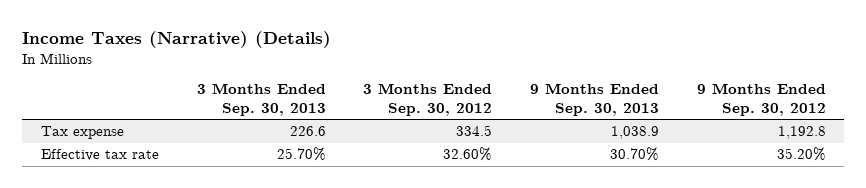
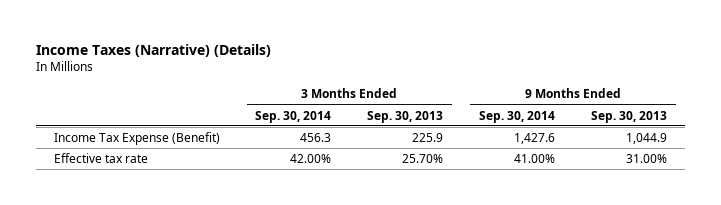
[363,83,493,116] 3 Months Ended Sep. 30, 2012 -> none
[696,83,826,116] 9 Months Ended Sep. 30, 2012 -> none
none -> [255,110,332,123] Sep. 30, 2014
none -> [479,110,556,123] Sep. 30, 2014
[40,126,124,140] Tax expense -> [53,132,220,146] Income Tax Expense (Benefit)
[289,126,326,137] 226.6 -> [412,133,444,143] 225.9
[610,126,659,140] 1,038.9 -> [626,133,668,145] 1,044.9
[609,147,659,162] 30.70% -> [626,154,668,164] 31.00%

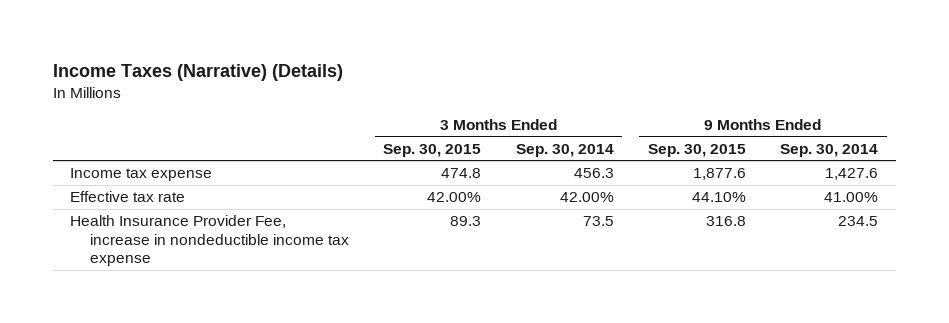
[367,110,444,123] Sep. 30, 2013 -> none
[591,110,668,123] Sep. 30, 2013 -> none
none -> [383,143,482,157] Sep. 30, 2015
none -> [648,143,747,157] Sep. 30, 2015
[53,132,220,146] Income Tax Expense (Benefit) -> [70,168,213,182] Income tax expense
none -> [70,215,349,267] Health Insurance Provider Fee, increase in nondeductible income tax expense

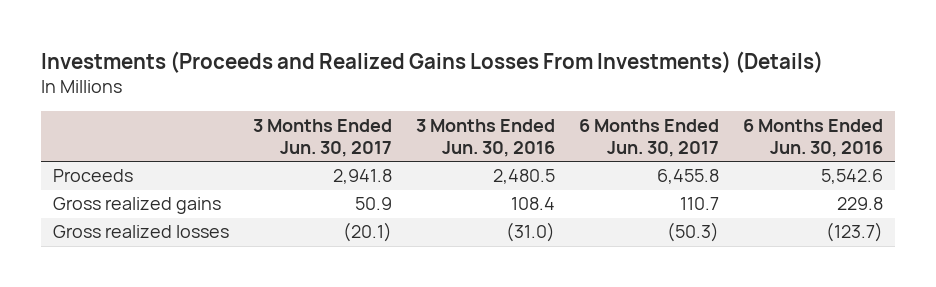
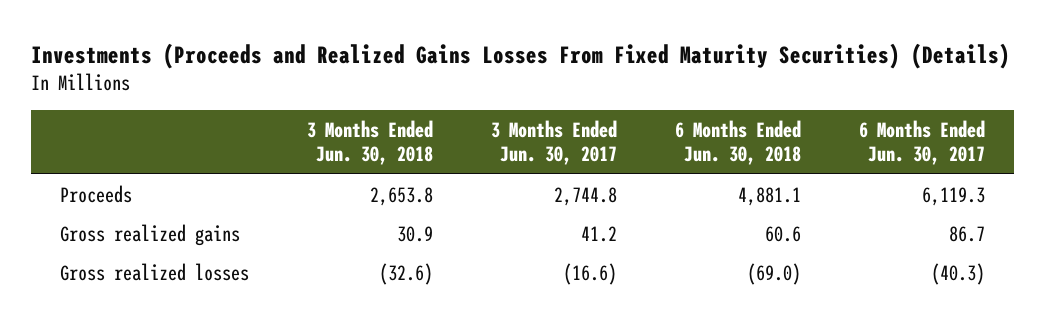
[41,51,824,74] Investments (Proceeds and Realized Gains Losses From Investments) (Details) -> [30,42,1010,69] Investments (Proceeds and Realized Gains Losses From Fixed Maturity Securities) (Details)
[415,118,555,158] 3 Months Ended Jun. 30, 2016 -> none
[742,118,883,158] 6 Months Ended Jun. 30, 2016 -> none
none -> [306,120,433,166] 3 Months Ended Jun. 30, 2018
none -> [674,120,801,166] 6 Months Ended Jun. 30, 2018
[333,169,393,185] 2,941.8 -> [553,186,617,206] 2,744.8
[656,169,719,185] 6,455.8 -> [921,186,985,206] 6,119.3
[355,197,393,211] 50.9 -> [580,225,617,242] 41.2
[679,197,719,211] 110.7 -> [948,225,985,242] 86.7
[343,222,393,243] (20.1) -> [562,262,617,285] (16.6)
[666,222,719,243] (50.3) -> [930,262,985,285] (40.3)

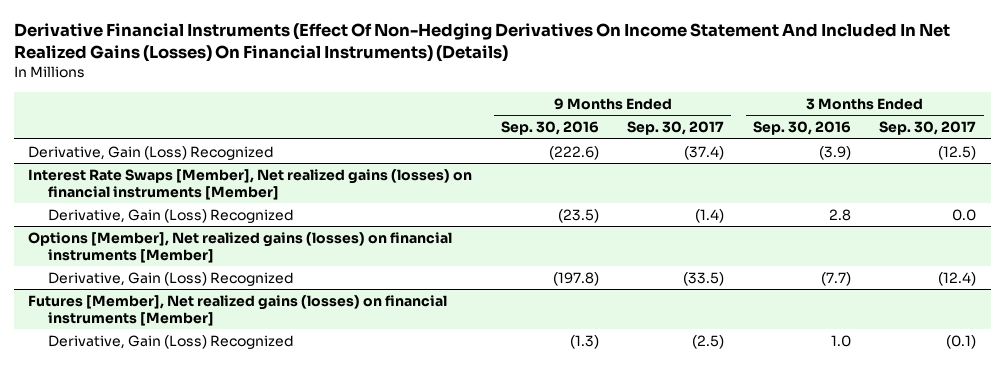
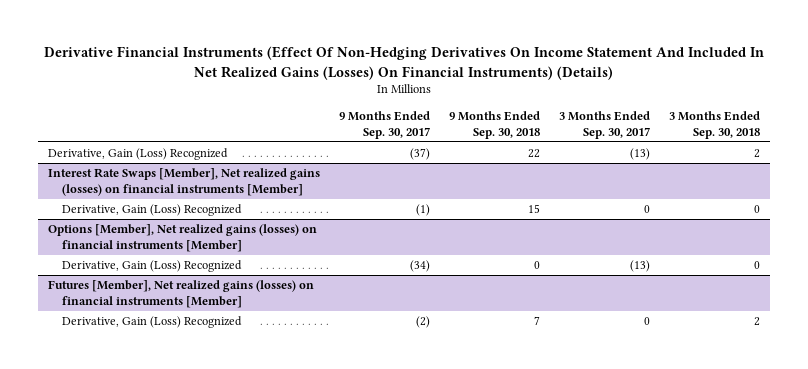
[500,121,599,136] Sep. 30, 2016 -> none
[752,121,851,136] Sep. 30, 2016 -> none
none -> [448,110,540,139] 9 Months Ended Sep. 30, 2018
none -> [669,110,761,139] 3 Months Ended Sep. 30, 2018
[684,145,725,160] (37.4) -> [409,148,430,161] (37)
[938,145,977,160] (12.5) -> [630,148,651,161] (13)
[695,208,725,223] (1.4) -> [415,204,430,217] (1)
[952,208,977,221] 0.0 -> [644,205,651,214] 0
[683,271,725,286] (33.5) -> [409,260,430,273] (34)
[938,271,977,286] (12.4) -> [630,260,651,273] (13)
[692,334,725,349] (2.5) -> [415,316,430,329] (2)
[946,334,977,349] (0.1) -> [644,317,651,326] 0

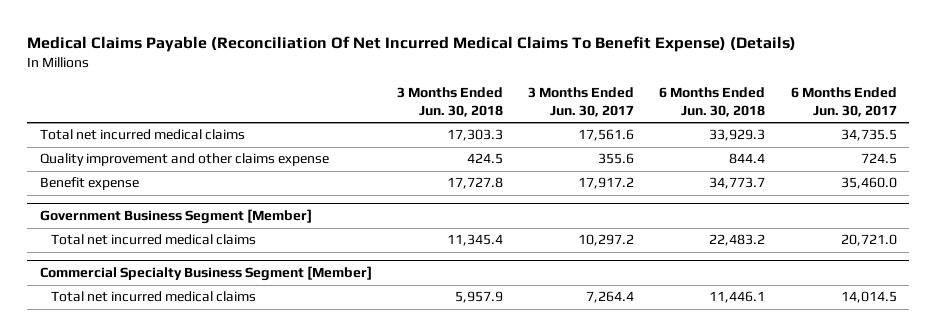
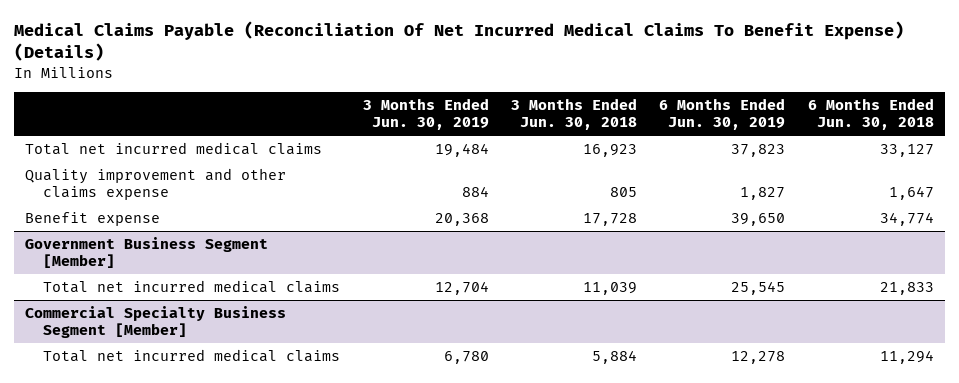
[528,87,635,117] 3 Months Ended Jun. 30, 2017 -> none
[790,87,897,117] 6 Months Ended Jun. 30, 2017 -> none
none -> [362,98,489,131] 3 Months Ended Jun. 30, 2019
none -> [659,98,786,131] 6 Months Ended Jun. 30, 2019
[446,129,503,142] 17,303.3 -> [582,143,637,157] 16,923
[709,129,766,142] 33,929.3 -> [879,143,934,157] 33,127
[466,153,503,165] 424.5 -> [609,187,637,198] 805
[729,153,766,165] 844.4 -> [888,186,934,201] 1,647
[446,177,503,190] 17,727.8 -> [582,212,637,226] 17,728
[709,177,766,190] 34,773.7 -> [879,211,934,226] 34,774
[446,234,503,247] 11,345.4 -> [582,281,637,295] 11,039
[709,234,766,247] 22,483.2 -> [879,281,934,295] 21,833
[454,291,503,304] 5,957.9 -> [591,349,637,364] 5,884
[709,291,766,304] 11,446.1 -> [879,349,934,364] 11,294

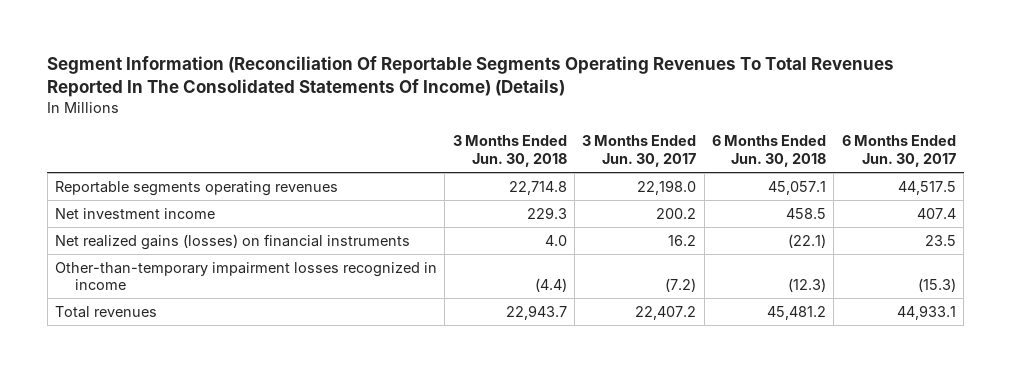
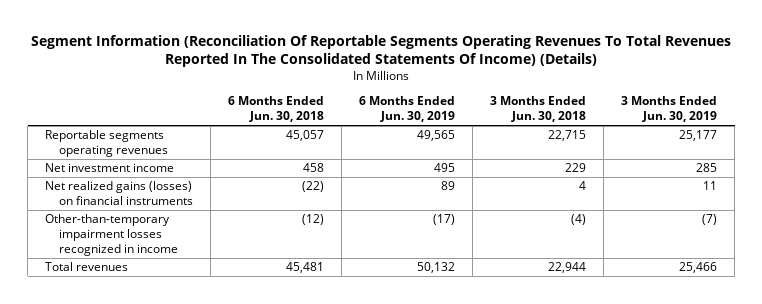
[582,135,697,168] 3 Months Ended Jun. 30, 2017 -> none
[841,135,956,168] 6 Months Ended Jun. 30, 2017 -> none
none -> [359,96,456,123] 6 Months Ended Jun. 30, 2019
none -> [621,96,718,123] 3 Months Ended Jun. 30, 2019
[508,180,567,195] 22,714.8 -> [548,130,587,142] 22,715
[768,180,827,195] 45,057.1 -> [286,130,325,142] 45,057
[526,206,567,219] 229.3 -> [565,163,587,173] 229
[786,207,827,219] 458.5 -> [303,163,325,173] 458
[544,234,567,246] 4.0 -> [579,181,587,191] 4
[788,233,827,248] (22.1) -> [302,181,325,193] (22)
[534,278,567,293] (4.4) -> [571,214,587,226] (4)
[788,278,827,293] (12.3) -> [302,214,325,226] (12)
[505,304,567,320] 22,943.7 -> [548,262,587,274] 22,944
[767,305,827,320] 45,481.2 -> [286,262,325,274] 45,481

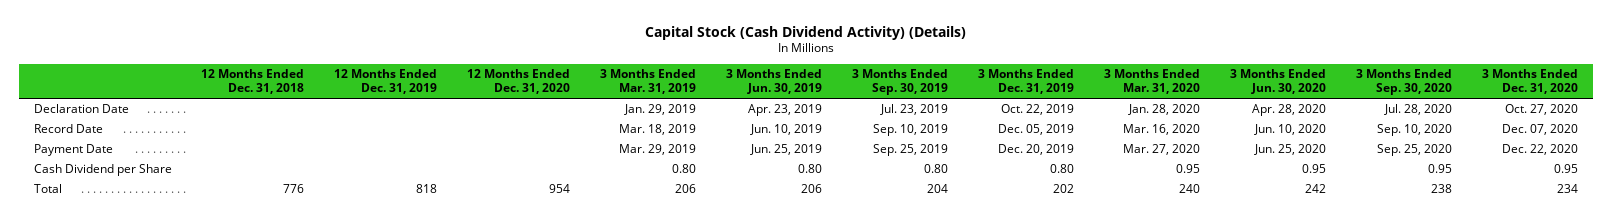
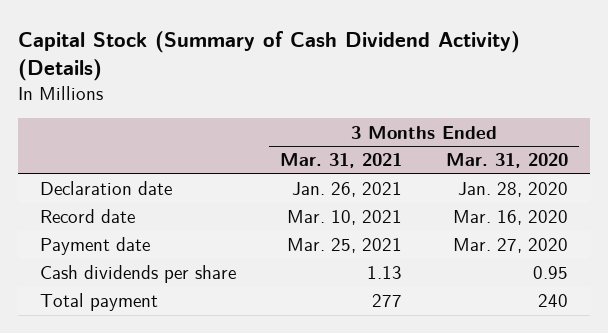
[644,25,966,40] Capital Stock (Cash Dividend Activity) (Details) -> [18,30,521,82] Capital Stock (Summary of Cash Dividend Activity) (Details)
[201,69,305,95] 12 Months Ended Dec. 31, 2018 -> none
[334,69,438,95] 12 Months Ended Dec. 31, 2019 -> none
[467,69,571,95] 12 Months Ended Dec. 31, 2020 -> none
[600,69,697,95] 3 Months Ended Mar. 31, 2019 -> none
[726,69,823,95] 3 Months Ended Jun. 30, 2019 -> none
[852,69,949,96] 3 Months Ended Sep. 30, 2019 -> none
[978,69,1075,95] 3 Months Ended Dec. 31, 2019 -> none
[1229,69,1326,95] 3 Months Ended Jun. 30, 2020 -> none
[1355,69,1452,96] 3 Months Ended Sep. 30, 2020 -> none
[1481,69,1578,95] 3 Months Ended Dec. 31, 2020 -> none
none -> [280,153,403,169] Mar. 31, 2021
[33,104,129,114] Declaration Date -> [40,181,173,196] Declaration date
[33,124,103,134] Record Date -> [40,209,136,224] Record date
[33,144,113,157] Payment Date -> [40,237,151,256] Payment date
[33,164,172,177] Cash Dividend per Share -> [40,265,237,284] Cash dividends per share
[33,184,62,194] Total -> [40,293,159,312] Total payment

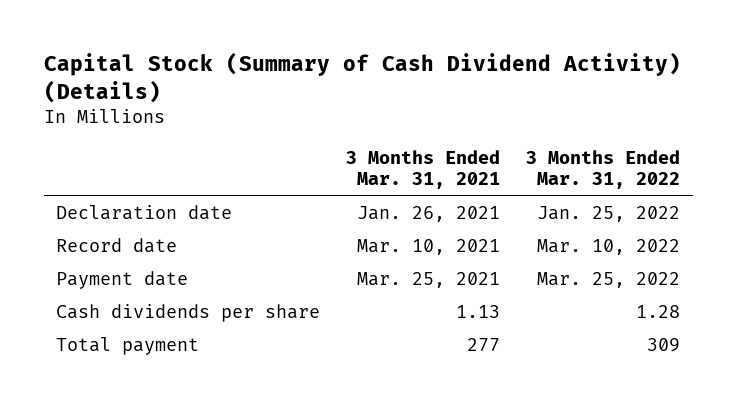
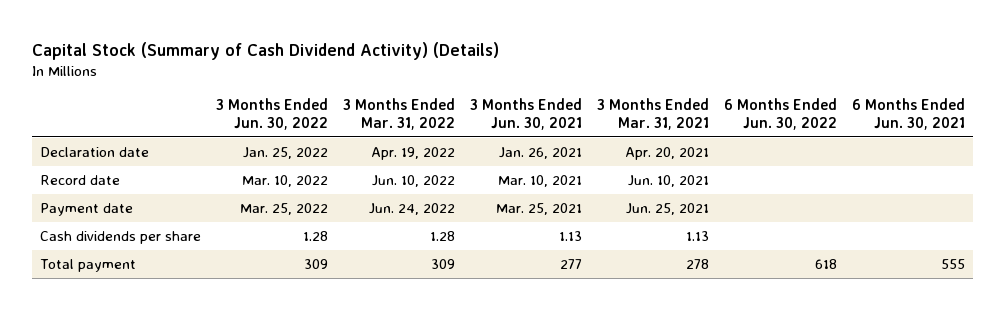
none -> [215,97,328,130] 3 Months Ended Jun. 30, 2022
none -> [469,97,582,130] 3 Months Ended Jun. 30, 2021
none -> [724,97,838,130] 6 Months Ended Jun. 30, 2022
none -> [852,97,966,130] 6 Months Ended Jun. 30, 2021
[357,205,501,222] Jan. 26, 2021 -> [625,146,710,160] Apr. 20, 2021
[536,205,680,222] Jan. 25, 2022 -> [370,146,455,160] Apr. 19, 2022
[357,238,501,255] Mar. 10, 2021 -> [628,174,710,187] Jun. 10, 2021
[536,238,680,255] Mar. 10, 2022 -> [371,174,455,187] Jun. 10, 2022
[357,271,501,288] Mar. 25, 2021 -> [626,202,710,215] Jun. 25, 2021
[536,271,680,288] Mar. 25, 2022 -> [368,202,455,215] Jun. 24, 2022
[467,337,501,351] 277 -> [686,258,710,269] 278

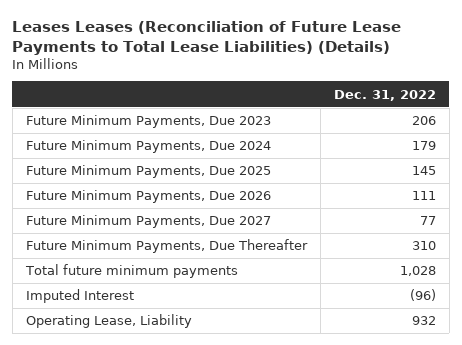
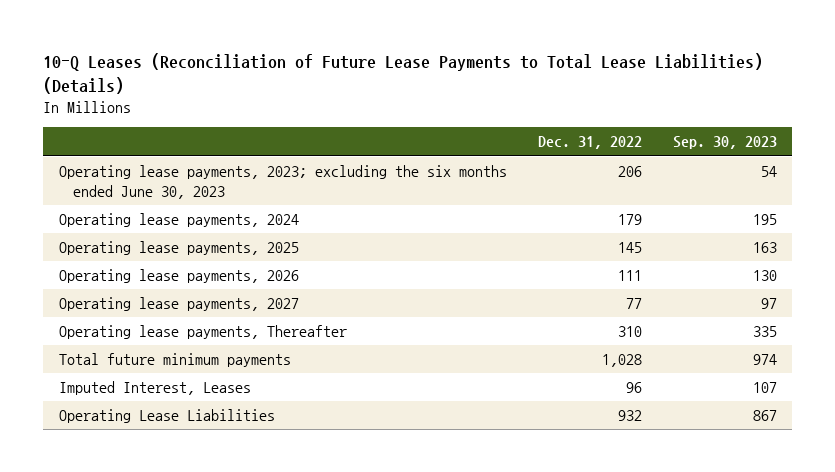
[12,20,402,55] Leases Leases (Reconciliation of Future Lease Payments to Total Lease Liabilities) (Details) -> [43,53,764,94] 10-Q Leases (Reconciliation of Future Lease Payments to Total Lease Liabilities) (Details)
none -> [672,136,777,150] Sep. 30, 2023
[25,115,271,129] Future Minimum Payments, Due 2023 -> [58,165,507,199] Operating lease payments, 2023; excluding the six months ended June 30, 2023
[25,140,271,154] Future Minimum Payments, Due 2024 -> [58,213,299,228] Operating lease payments, 2024
[25,165,271,179] Future Minimum Payments, Due 2025 -> [58,241,299,256] Operating lease payments, 2025
[25,190,271,204] Future Minimum Payments, Due 2026 -> [58,269,299,284] Operating lease payments, 2026
[25,215,271,229] Future Minimum Payments, Due 2027 -> [58,297,299,312] Operating lease payments, 2027
[25,239,308,254] Future Minimum Payments, Due Thereafter -> [58,325,347,340] Operating lease payments, Thereafter
[25,289,134,304] Imputed Interest -> [58,381,251,396] Imputed Interest, Leases
[409,289,436,302] (96) -> [625,382,642,394] 96
[25,314,192,329] Operating Lease, Liability -> [58,409,275,424] Operating Lease Liabilities

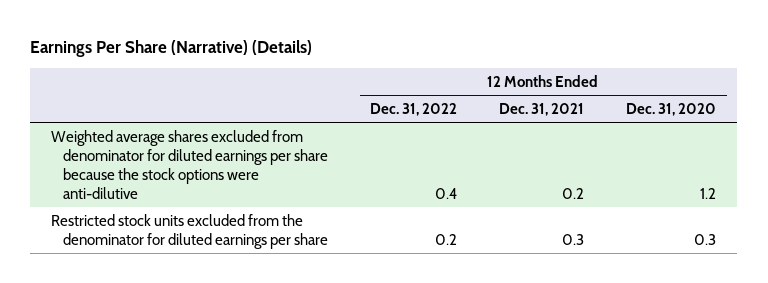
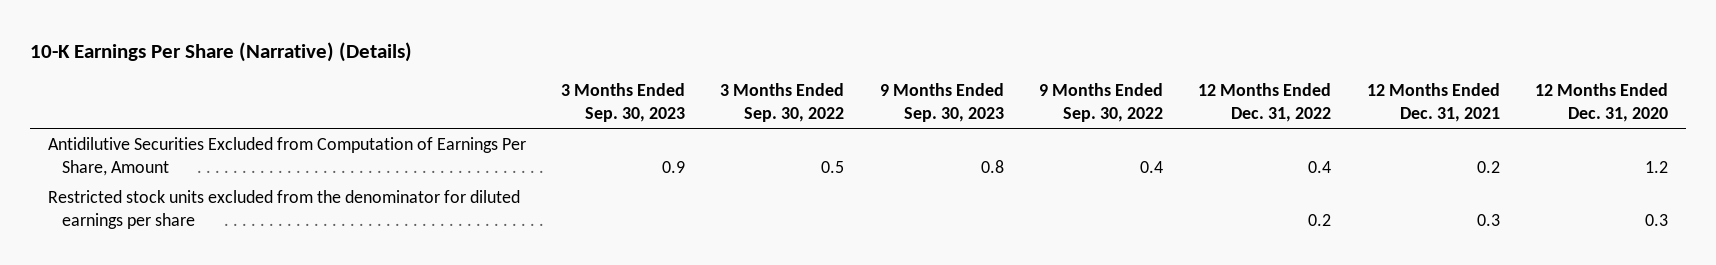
[30,40,313,58] Earnings Per Share (Narrative) (Details) -> [30,41,413,62] 10-K Earnings Per Share (Narrative) (Details)
none -> [561,83,686,123] 3 Months Ended Sep. 30, 2023
none -> [720,83,845,123] 3 Months Ended Sep. 30, 2022
none -> [879,83,1004,123] 9 Months Ended Sep. 30, 2023
none -> [1039,83,1164,123] 9 Months Ended Sep. 30, 2022
[51,129,329,199] Weighted average shares excluded from denominator for diluted earnings per share because the stock options were anti-dilutive -> [47,136,526,176] Antidilutive Securities Excluded from Computation of Earnings Per Share, Amount

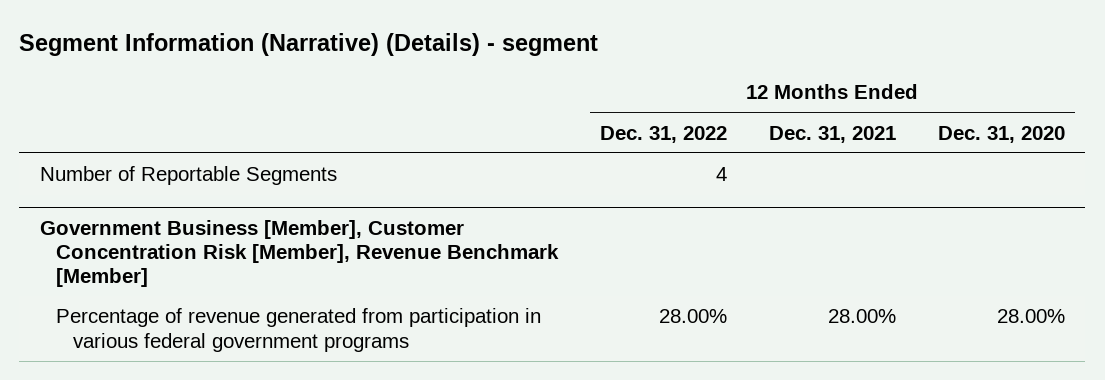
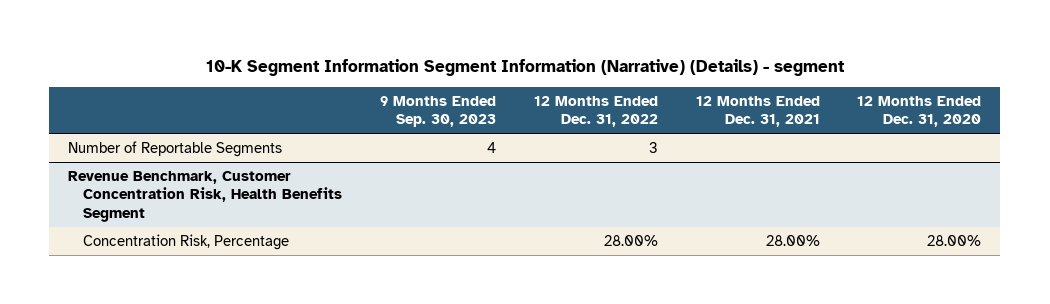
[19,32,599,56] Segment Information (Narrative) (Details) - segment -> [205,59,845,77] 10-K Segment Information Segment Information (Narrative) (Details) - segment
none -> [380,95,497,128] 9 Months Ended Sep. 30, 2023
[39,219,560,288] Government Business [Member], Customer Concentration Risk [Member], Revenue Benchmark [Member] -> none
[716,167,728,182] 4 -> [648,142,658,154] 3
none -> [68,171,343,222] Revenue Benchmark, Customer Concentration Risk, Health Benefits Segment
[56,308,542,352] Percentage of revenue generated from participation in various federal government programs -> [83,234,290,251] Concentration Risk, Percentage

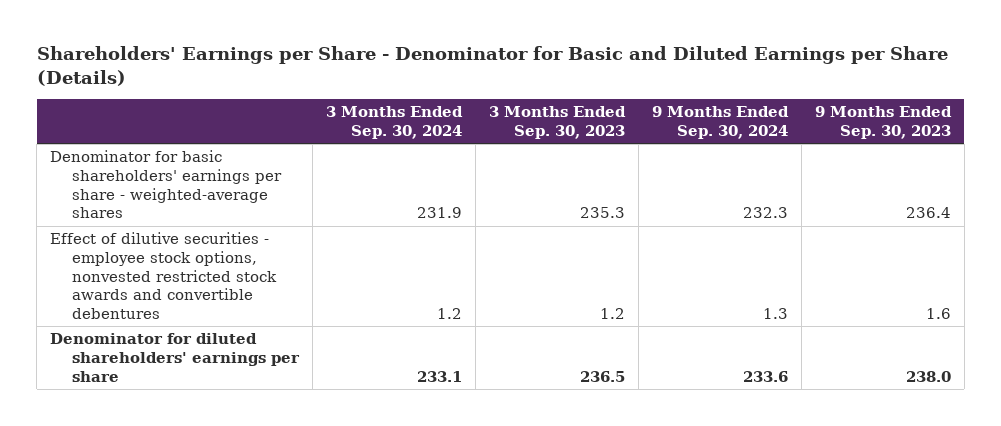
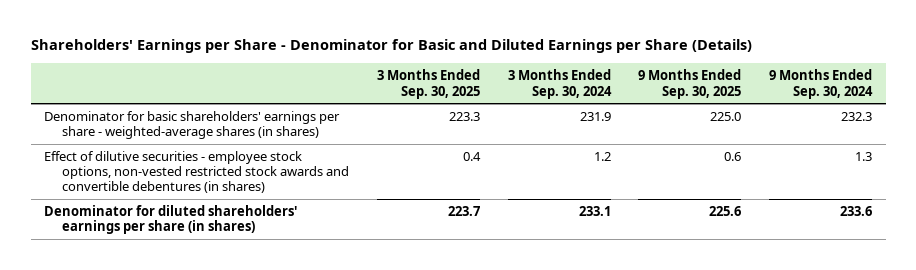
[489,106,627,140] 3 Months Ended Sep. 30, 2023 -> none
[815,106,953,140] 9 Months Ended Sep. 30, 2023 -> none
none -> [377,69,481,99] 3 Months Ended Sep. 30, 2025
none -> [638,69,742,99] 9 Months Ended Sep. 30, 2025
[50,150,283,219] Denominator for basic shareholders' earnings per share - weighted-average shares -> [44,111,341,140] Denominator for basic shareholders' earnings per share - weighted-average shares (in shares)
[50,232,278,319] Effect of dilutive securities - employee stock options, nonvested restricted stock awards and convertible debentures -> [44,151,350,194] Effect of dilutive securities - employee stock options, non-vested restricted stock awards and convertible debentures (in shares)
[50,333,301,382] Denominator for diluted shareholders' earnings per share -> [44,205,298,235] Denominator for diluted shareholders' earnings per share (in shares)

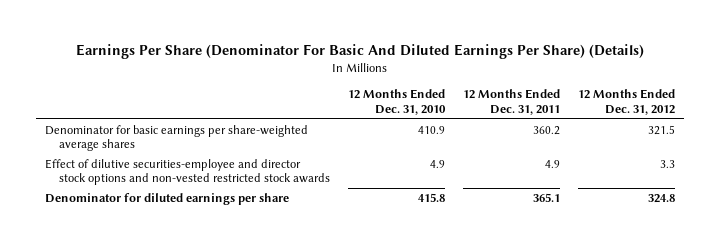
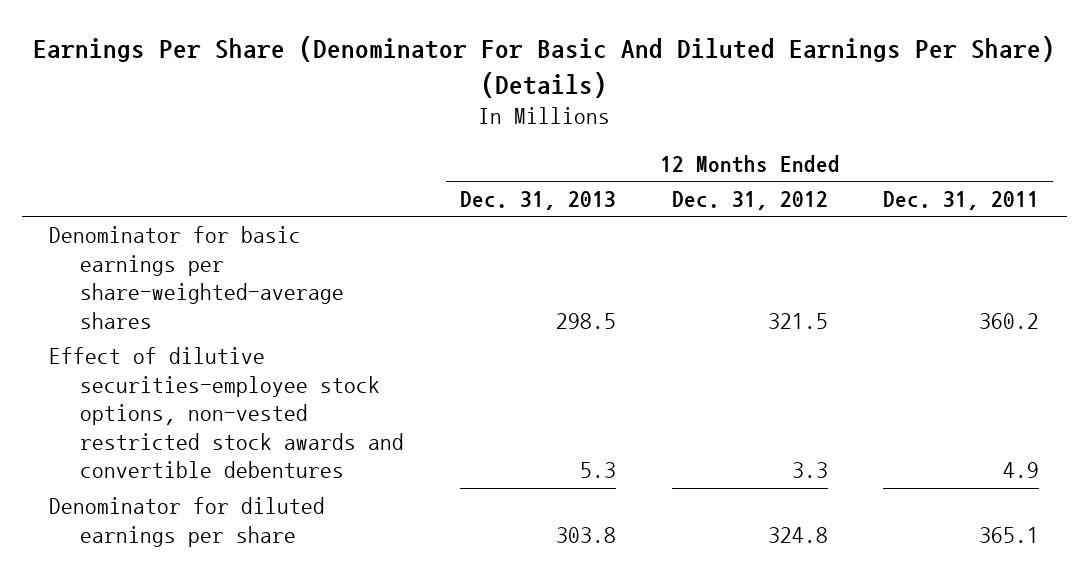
[347,89,446,116] 12 Months Ended Dec. 31, 2010 -> none
none -> [459,191,616,211] Dec. 31, 2013
[45,124,309,152] Denominator for basic earnings per share-weighted average shares -> [49,225,344,329] Denominator for basic earnings per share-weighted-average shares
[45,158,330,186] Effect of dilutive securities-employee and director stock options and non-vested restricted stock awards -> [49,346,404,479] Effect of dilutive securities-employee stock options, non-vested restricted stock awards and convertible debentures

